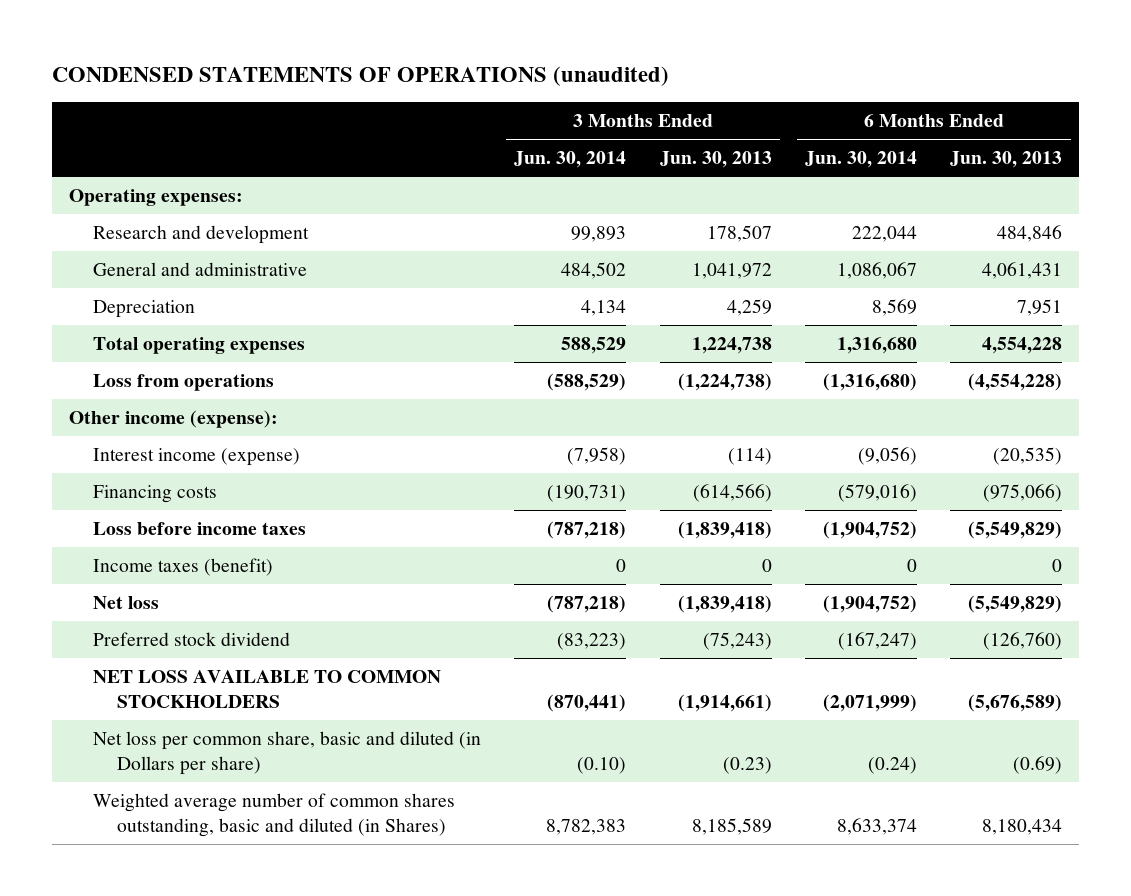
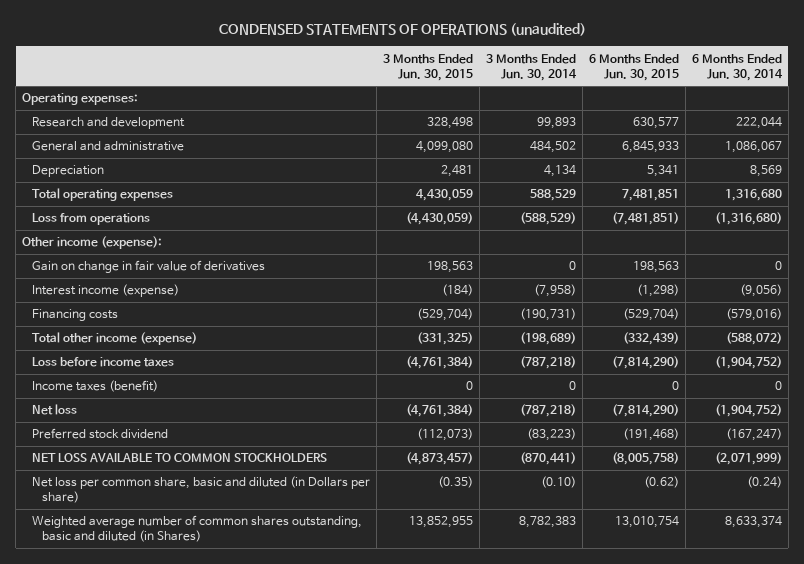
[659,151,772,169] Jun. 30, 2013 -> none
[950,151,1063,169] Jun. 30, 2013 -> none
none -> [382,53,473,81] 3 Months Ended Jun. 30, 2015
none -> [588,53,679,81] 6 Months Ended Jun. 30, 2015
none -> [31,260,265,274] Gain on change in fair value of derivatives
none -> [31,332,197,346] Total other income (expense)

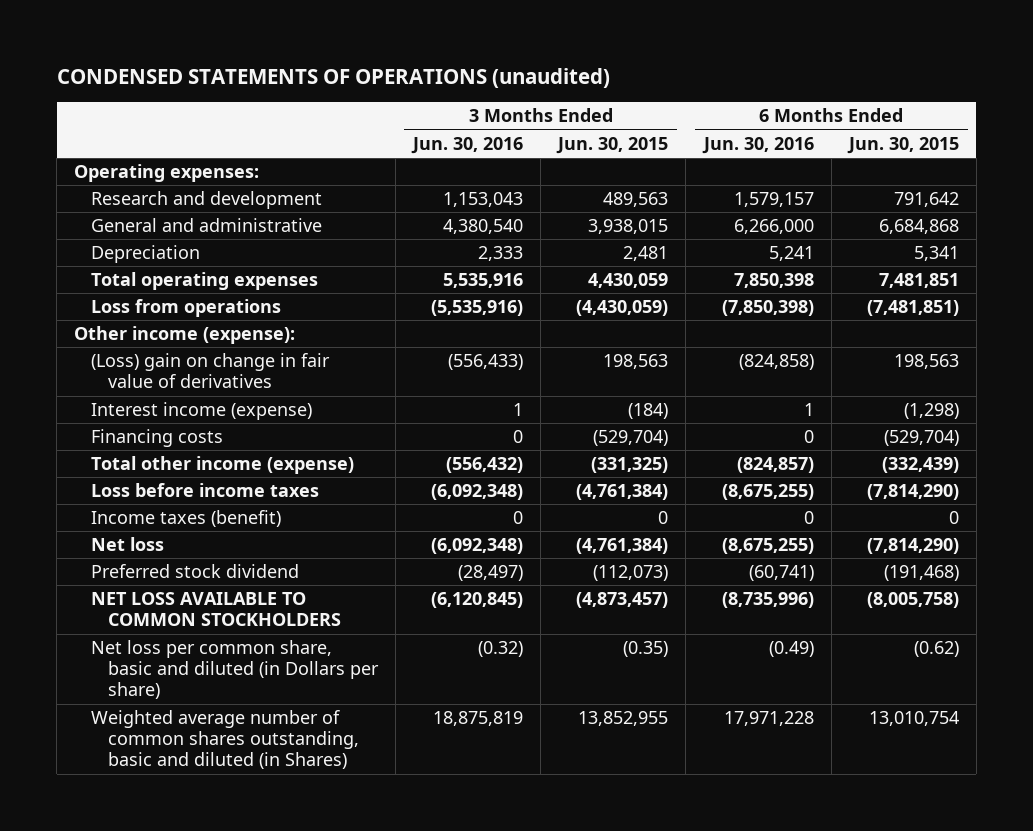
[485,53,577,81] 3 Months Ended Jun. 30, 2014 -> none
[691,53,783,81] 6 Months Ended Jun. 30, 2014 -> none
none -> [411,136,524,154] Jun. 30, 2016
none -> [701,136,814,154] Jun. 30, 2016
[426,117,473,130] 328,498 -> [603,192,669,208] 489,563
[632,117,679,130] 630,577 -> [893,192,959,208] 791,642
[415,141,473,154] 4,099,080 -> [588,219,669,235] 3,938,015
[621,141,679,154] 6,845,933 -> [878,219,959,235] 6,684,868
[31,260,265,274] Gain on change in fair value of derivatives -> [91,353,331,389] (Loss) gain on change in fair value of derivatives

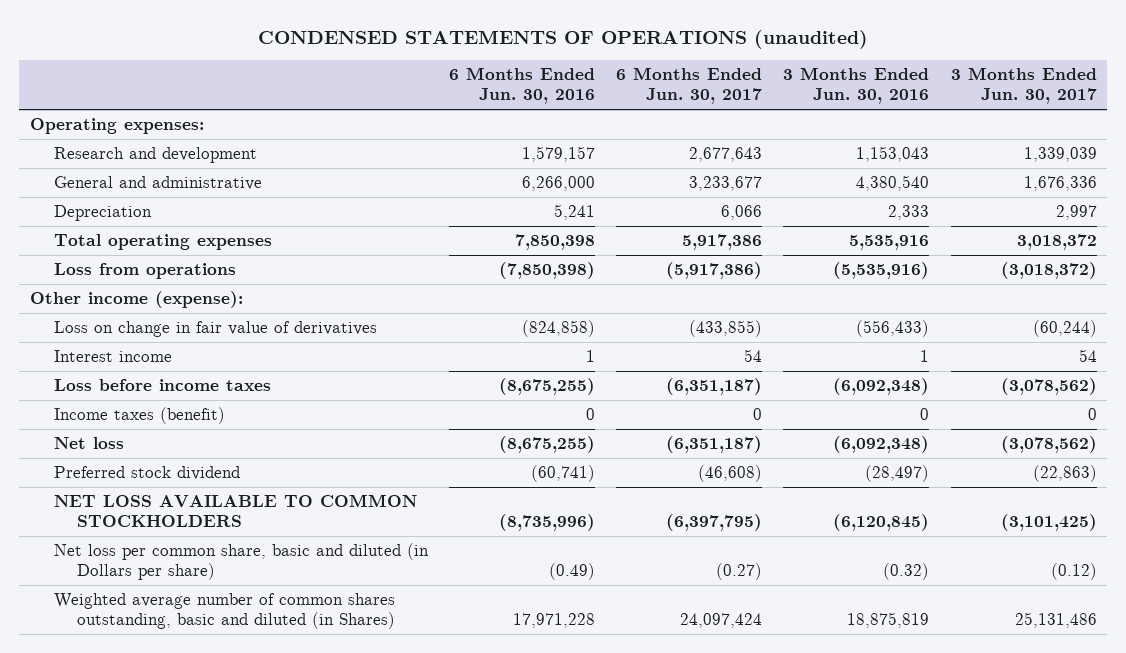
[556,136,669,154] Jun. 30, 2015 -> none
[846,136,959,154] Jun. 30, 2015 -> none
none -> [616,67,763,105] 6 Months Ended Jun. 30, 2017
none -> [950,67,1097,105] 3 Months Ended Jun. 30, 2017
[91,429,224,448] Financing costs -> none
[91,456,355,475] Total other income (expense) -> none
[91,353,331,389] (Loss) gain on change in fair value of derivatives -> [53,320,377,337] Loss on change in fair value of derivatives
[91,402,313,421] Interest income (expense) -> [53,349,172,362] Interest income

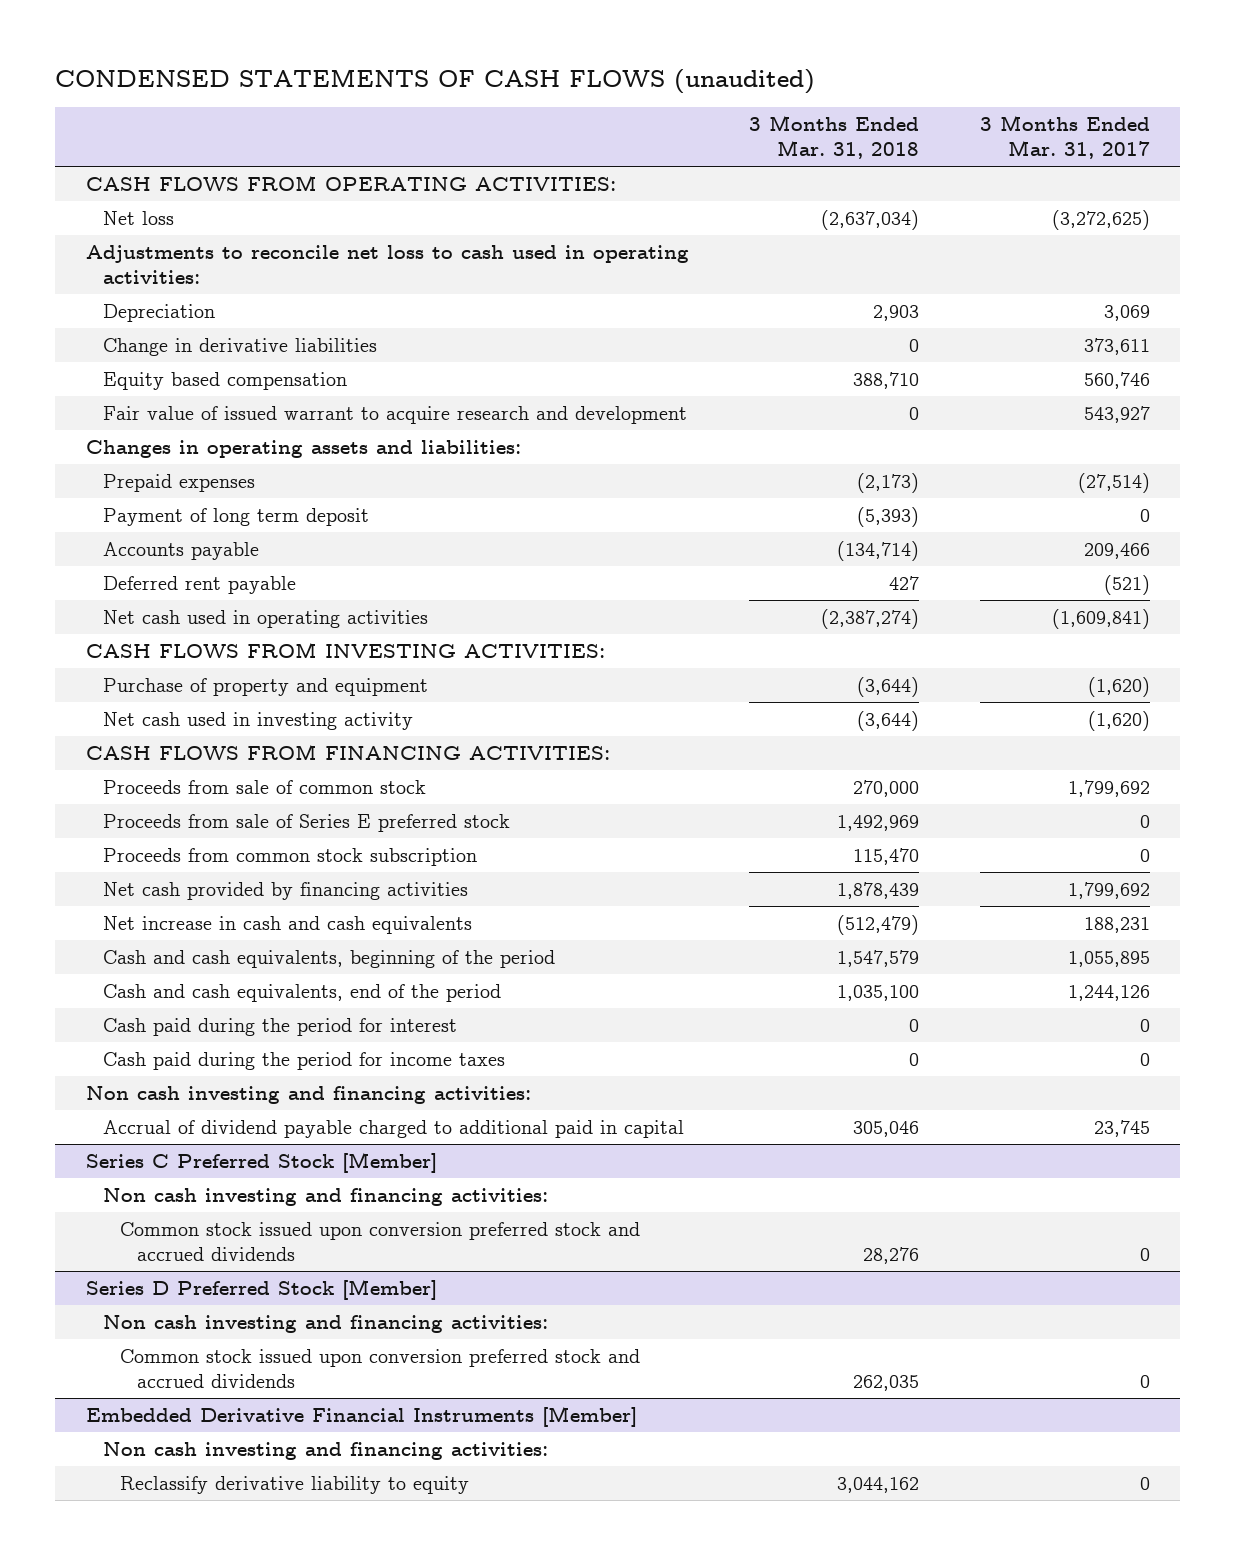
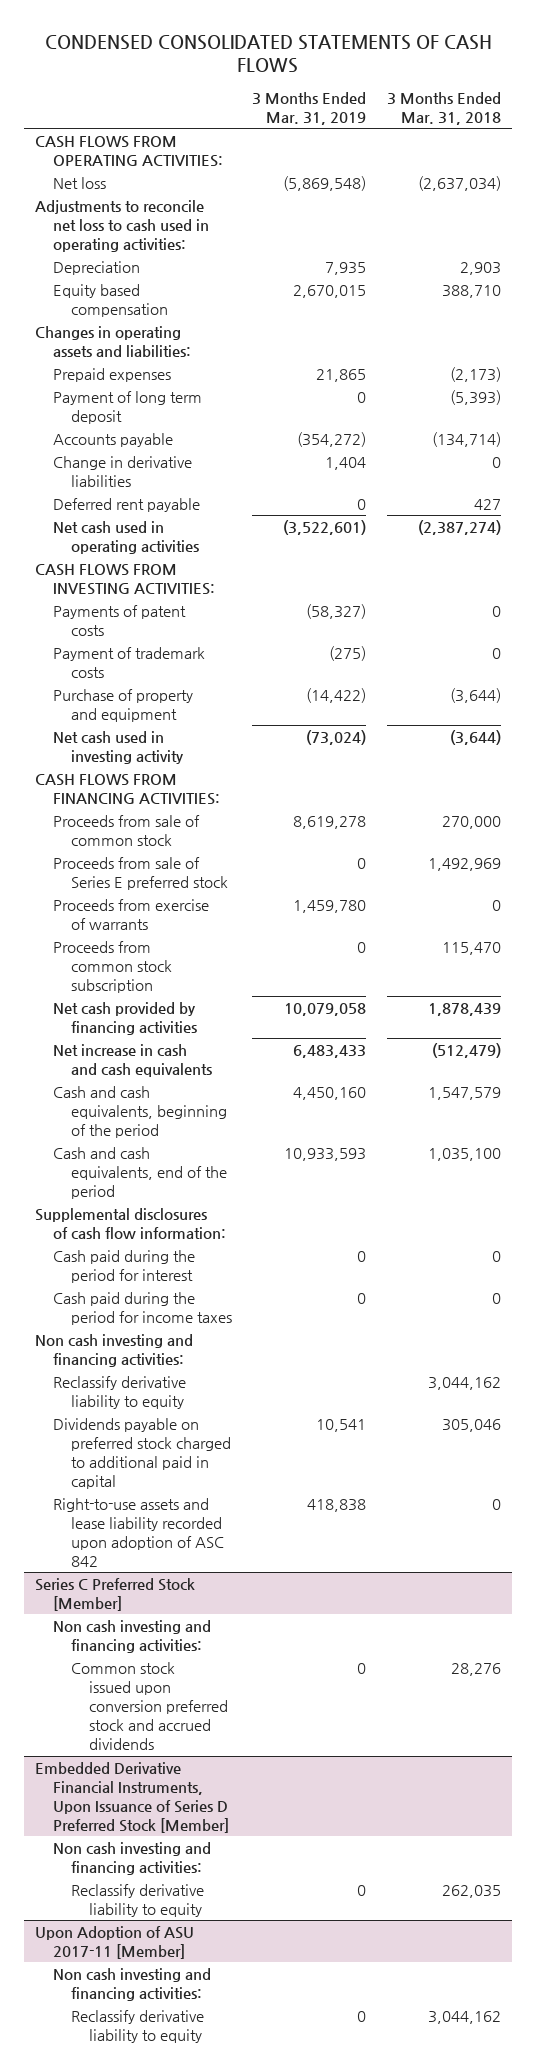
[55,68,816,94] CONDENSED STATEMENTS OF CASH FLOWS (unaudited) -> [45,34,493,73] CONDENSED CONSOLIDATED STATEMENTS OF CASH FLOWS
[979,114,1150,160] 3 Months Ended Mar. 31, 2017 -> none
none -> [252,91,367,125] 3 Months Ended Mar. 31, 2019
[102,405,687,424] Fair value of issued warrant to acquire research and development -> none
[102,337,377,356] Change in derivative liabilities -> [52,455,192,487] Change in derivative liabilities
none -> [52,604,186,636] Payments of patent costs
none -> [52,646,205,678] Payment of trademark costs
none -> [52,898,209,930] Proceeds from exercise of warrants
none -> [34,1207,226,1239] Supplemental disclosures of cash flow information:
none -> [52,1375,186,1409] Reclassify derivative liability to equity
[102,1119,684,1138] Accrual of dividend payable charged to additional paid in capital -> [52,1417,231,1490] Dividends payable on preferred stock charged to additional paid in capital
none -> [52,1497,224,1568] Right-to-use assets and lease liability recorded upon adoption of ASC 842
[85,1278,437,1300] Series D Preferred Stock [Member] -> none
none -> [34,1761,229,1834] Embedded Derivative Financial Instruments, Upon Issuance of Series D Preferred Stock [Member]
[85,1405,637,1427] Embedded Derivative Financial Instruments [Member] -> none
[120,1348,641,1389] Common stock issued upon conversion preferred stock and accrued dividends -> [70,1883,204,1917] Reclassify derivative liability to equity
none -> [34,1925,194,1959] Upon Adoption of ASU 2017-11 [Member]

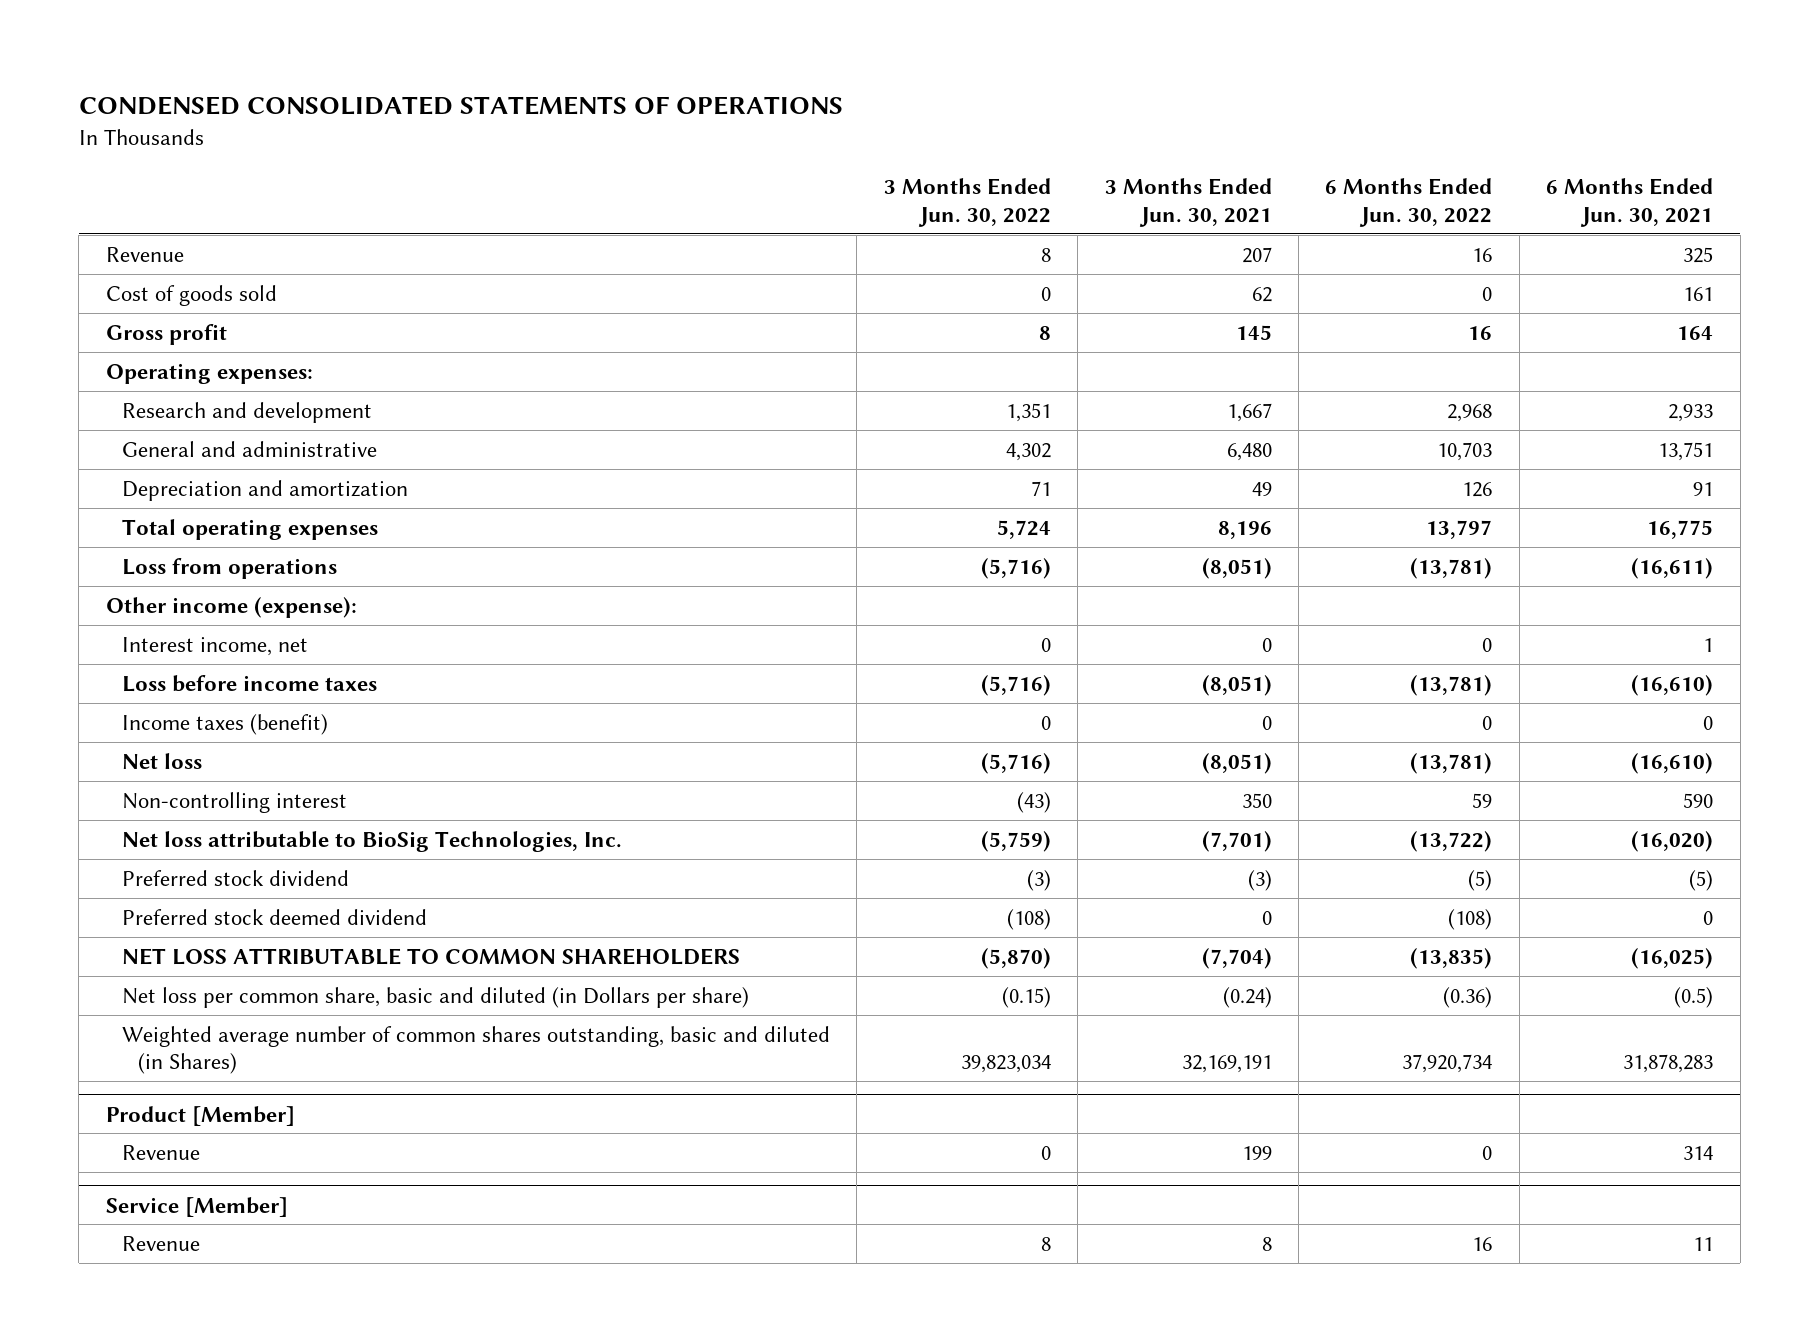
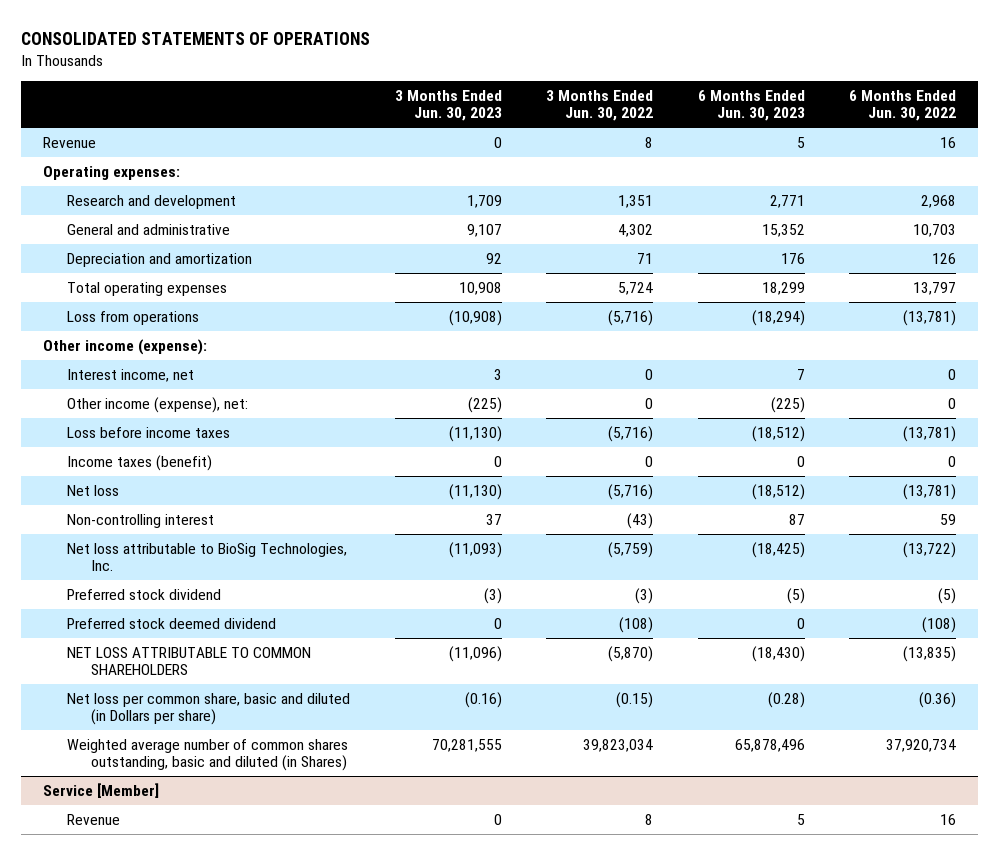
[78,95,843,115] CONDENSED CONSOLIDATED STATEMENTS OF OPERATIONS -> [21,31,371,45] CONSOLIDATED STATEMENTS OF OPERATIONS
[1104,177,1272,227] 3 Months Ended Jun. 30, 2021 -> none
[1546,177,1714,227] 6 Months Ended Jun. 30, 2021 -> none
none -> [394,89,502,122] 3 Months Ended Jun. 30, 2023
none -> [697,89,805,122] 6 Months Ended Jun. 30, 2023
[105,284,277,306] Cost of goods sold -> none
[105,323,227,345] Gross profit -> none
none -> [67,396,249,413] Other income (expense), net:
[105,1105,295,1126] Product [Member] -> none
[122,1144,201,1160] Revenue -> none

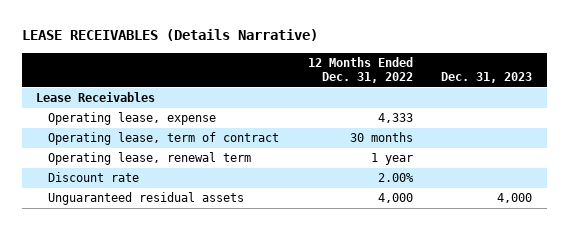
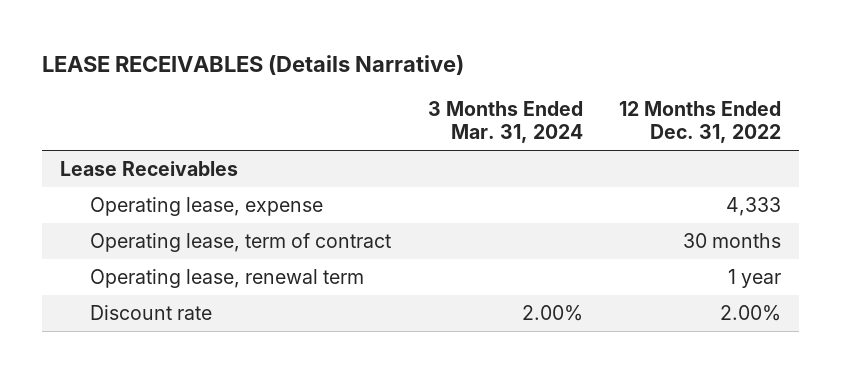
[441,72,533,84] Dec. 31, 2023 -> none
none -> [427,101,583,144] 3 Months Ended Mar. 31, 2024
[47,192,244,206] Unguaranteed residual assets -> none

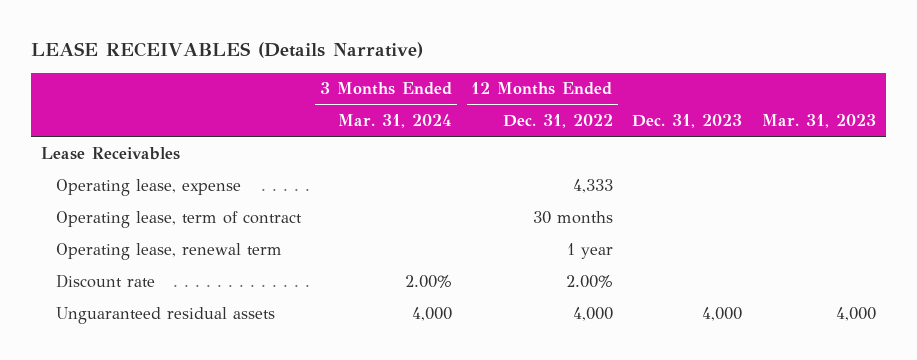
none -> [632,114,743,129] Dec. 31, 2023
none -> [762,114,877,129] Mar. 31, 2023
none -> [55,306,275,324] Unguaranteed residual assets

